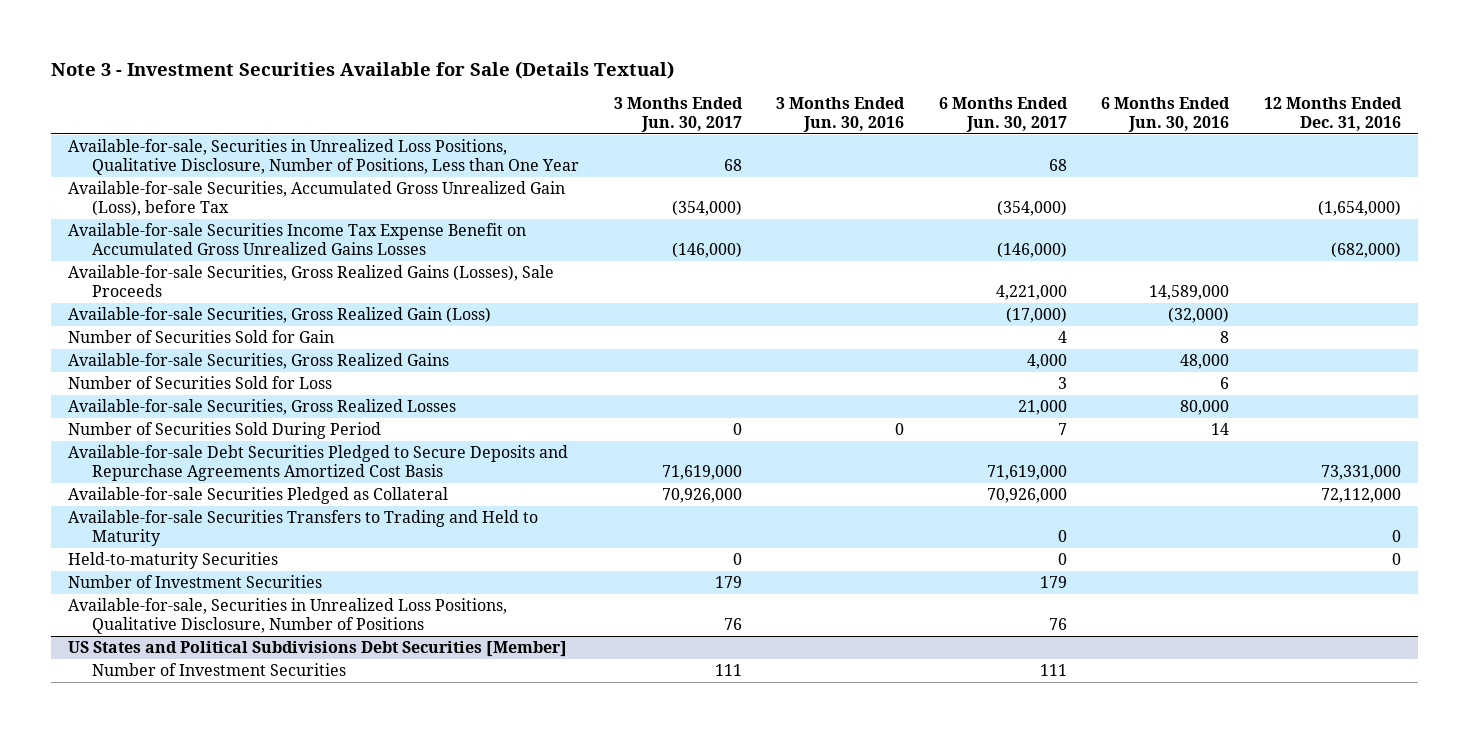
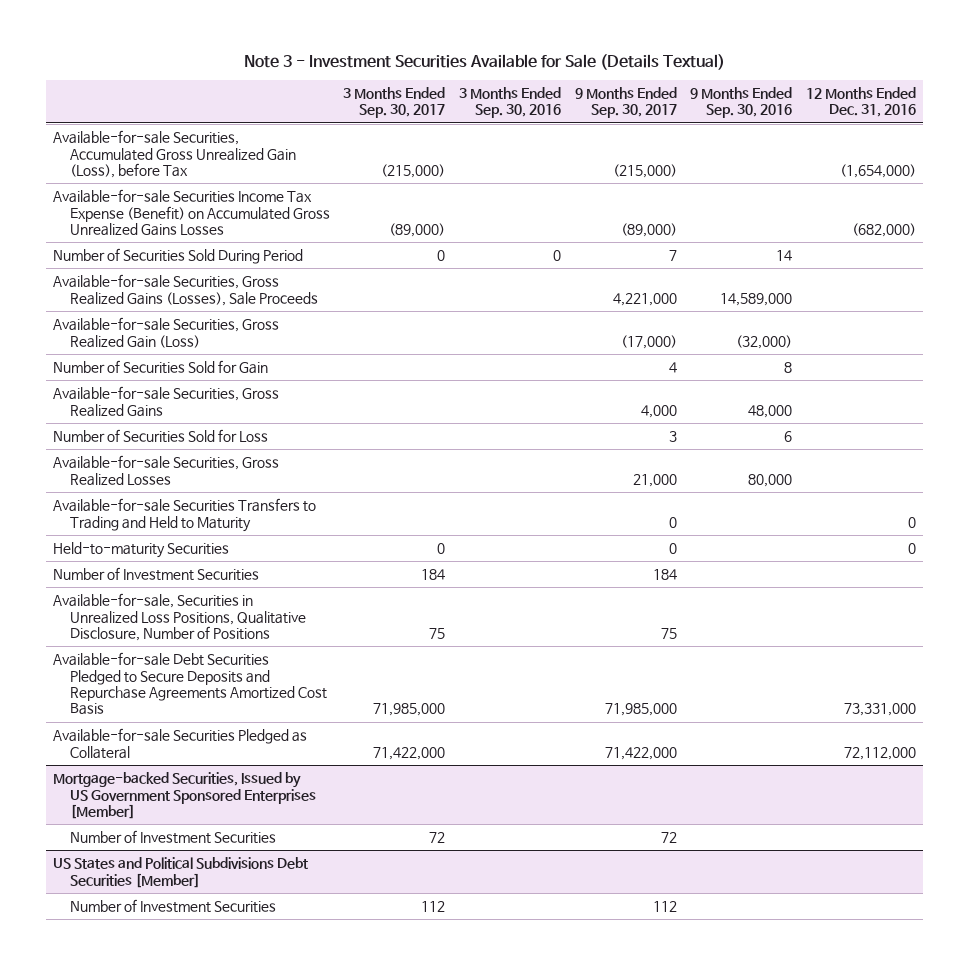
[613,97,743,132] 3 Months Ended Jun. 30, 2017 -> none
[776,97,906,132] 3 Months Ended Jun. 30, 2016 -> none
[938,97,1068,132] 6 Months Ended Jun. 30, 2017 -> none
[1101,97,1231,132] 6 Months Ended Jun. 30, 2016 -> none
none -> [343,86,446,119] 3 Months Ended Sep. 30, 2017
none -> [459,86,562,119] 3 Months Ended Sep. 30, 2016
none -> [574,86,677,119] 9 Months Ended Sep. 30, 2017
none -> [690,86,793,119] 9 Months Ended Sep. 30, 2016
[67,139,580,175] Available-for-sale, Securities in Unrealized Loss Positions, Qualitative Disclosure, Number of Positions, Less than One Year -> none
[67,223,526,255] Available-for-sale Securities Income Tax Expense Benefit on Accumulated Gross Unrealized Gains Losses -> [52,189,330,236] Available-for-sale Securities Income Tax Expense (Benefit) on Accumulated Gross Unrealized Gains Losses
[67,422,381,440] Number of Securities Sold During Period -> [52,248,303,265] Number of Securities Sold During Period
[67,445,568,481] Available-for-sale Debt Securities Pledged to Secure Deposits and Repurchase Agreements Amortized Cost Basis -> [52,652,327,716] Available-for-sale Debt Securities Pledged to Secure Deposits and Repurchase Agreements Amortized Cost Basis
[67,487,448,505] Available-for-sale Securities Pledged as Collateral -> [52,728,307,759] Available-for-sale Securities Pledged as Collateral
none -> [52,772,316,819] Mortgage-backed Securities, Issued by US Government Sponsored Enterprises [Member]
none -> [69,830,276,845] Number of Investment Securities

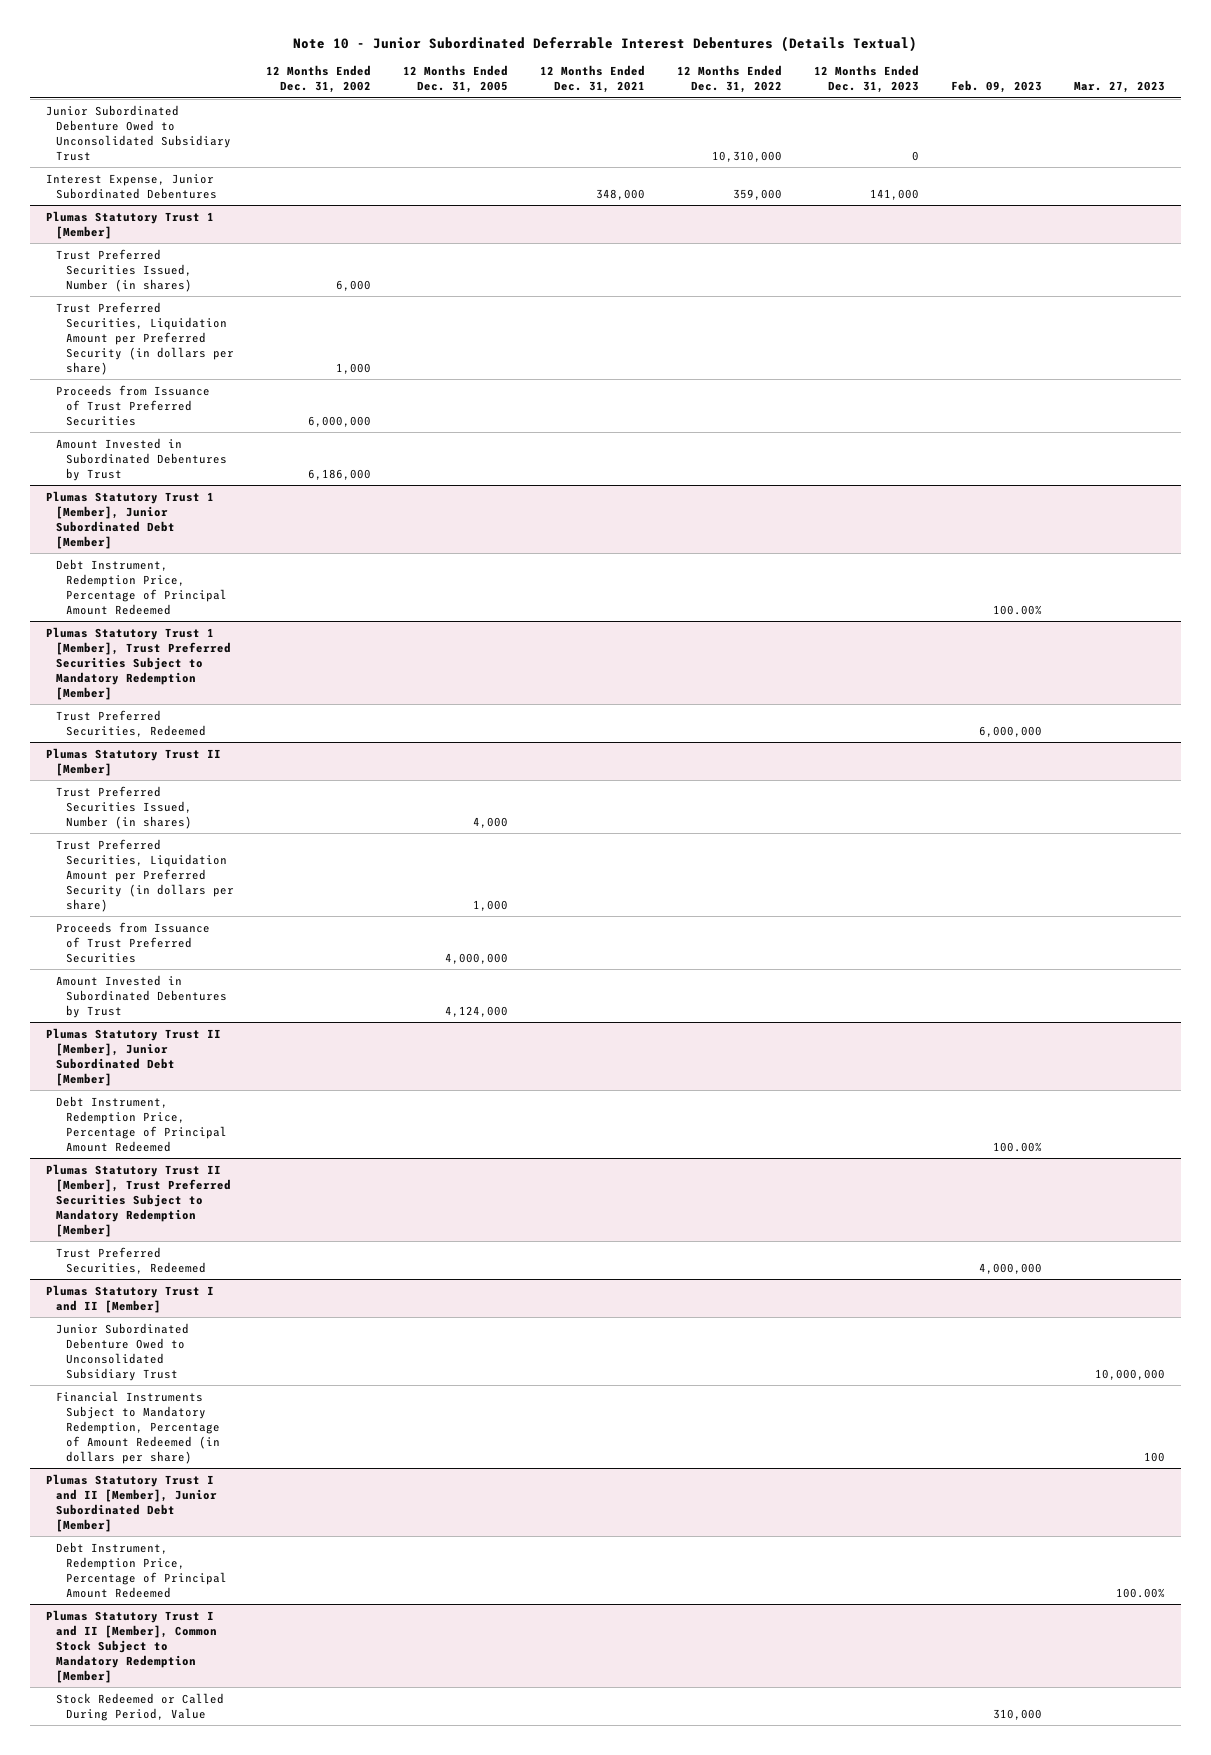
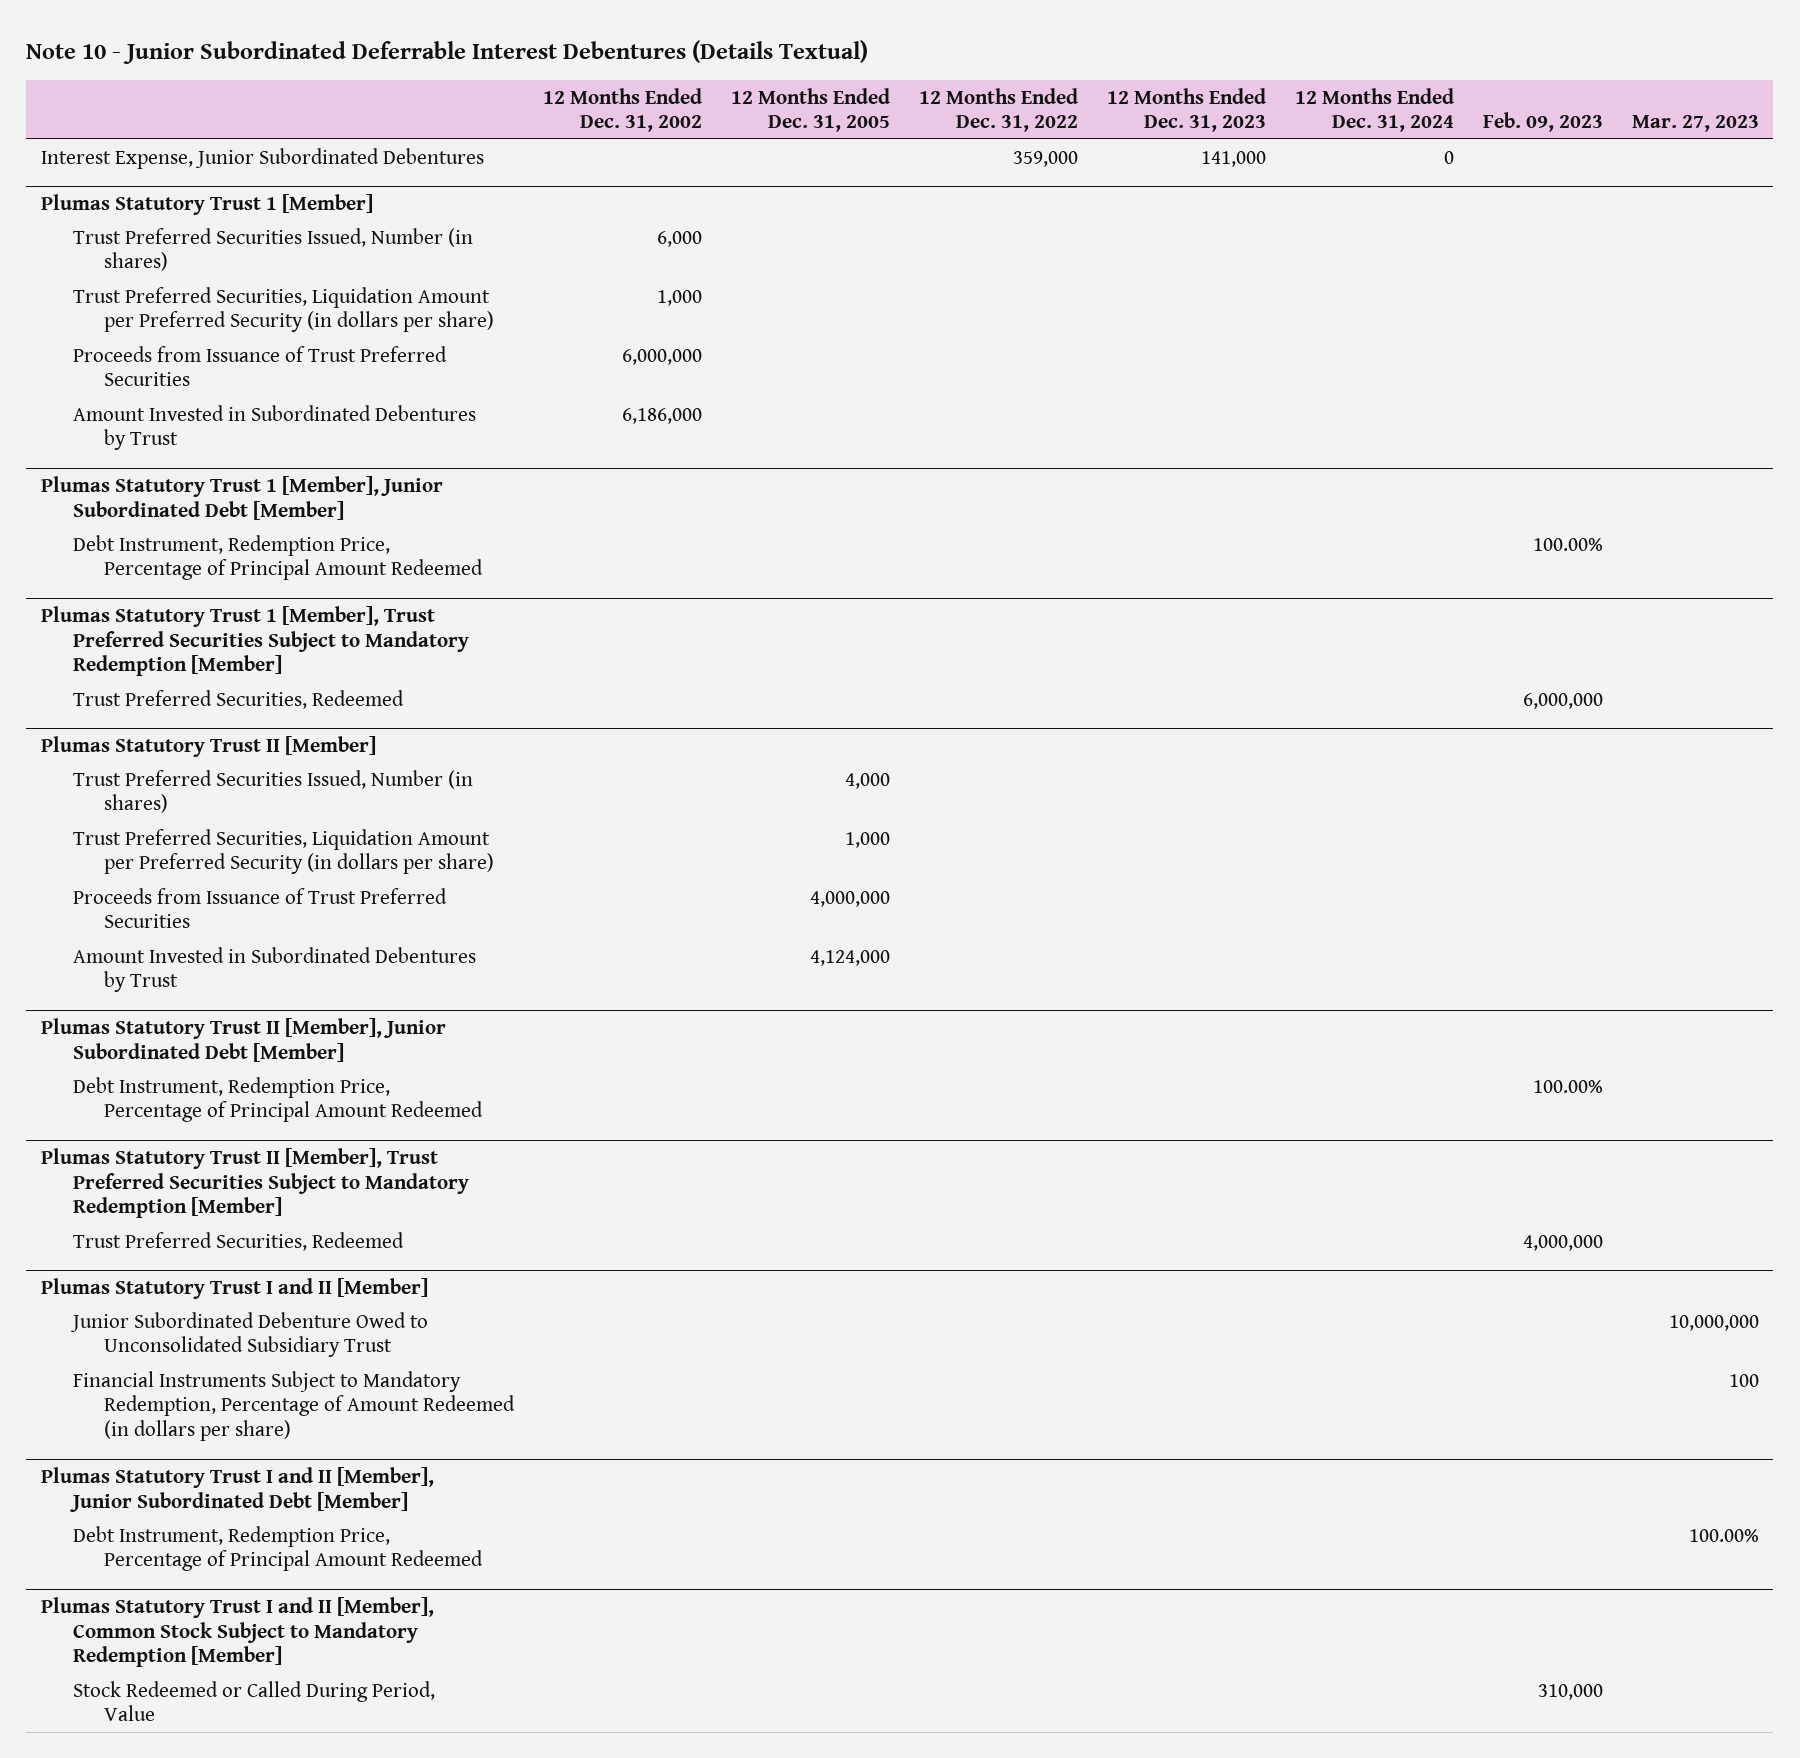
[540,65,646,94] 12 Months Ended Dec. 31, 2021 -> none
none -> [1295,87,1455,133] 12 Months Ended Dec. 31, 2024
[45,104,232,161] Junior Subordinated Debenture Owed to Unconsolidated Subsidiary Trust -> none

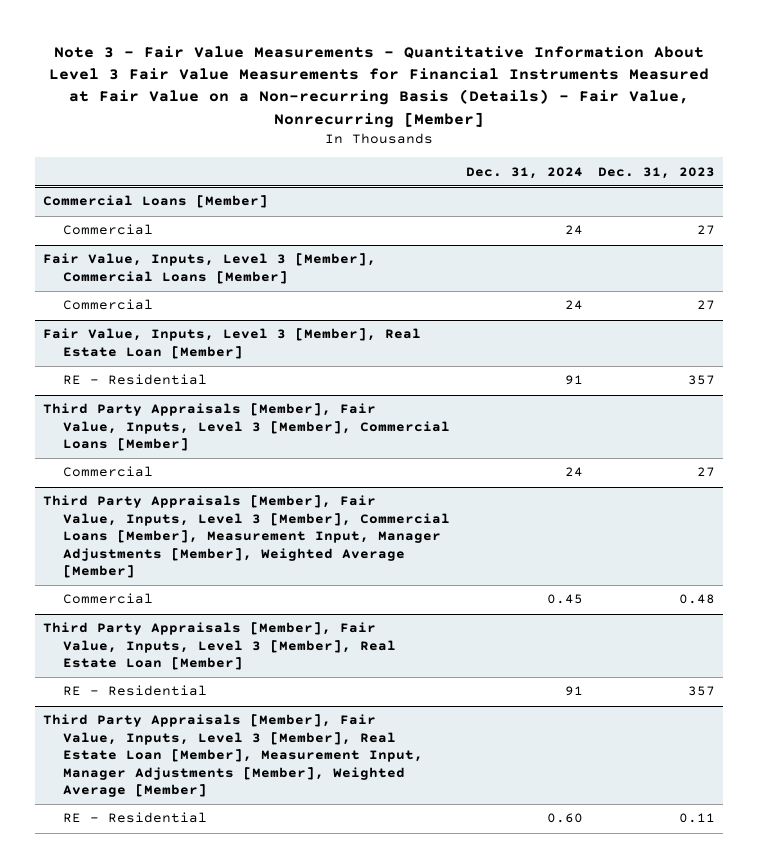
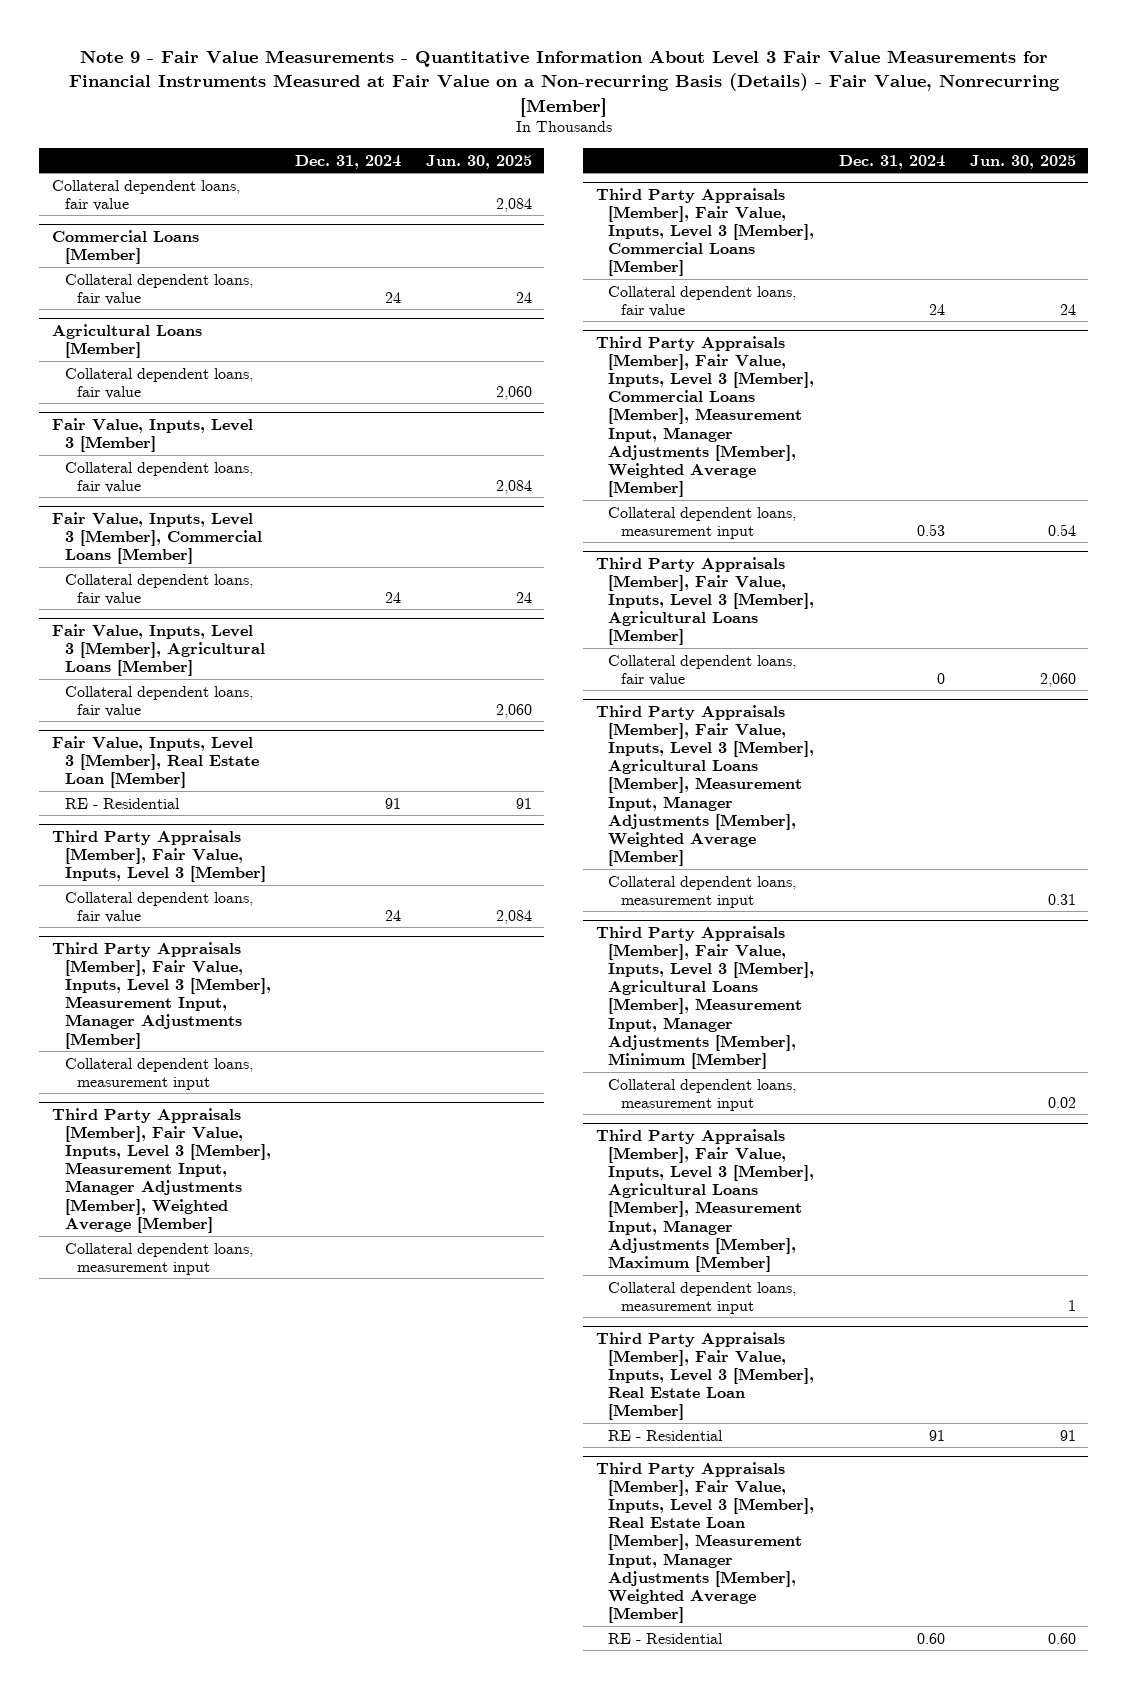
[48,46,709,128] Note 3 - Fair Value Measurements - Quantitative Information About Level 3 Fair Value Measurements for Financial Instruments Measured at Fair Value on a Non-recurring Basis (Details) - Fair Value, Nonrecurring [Member] -> [68,50,1060,117] Note 9 - Fair Value Measurements - Quantitative Information About Level 3 Fair Value Measurements for Financial Instruments Measured at Fair Value on a Non-recurring Basis (Details) - Fair Value, Nonrecurring [Member]
[598,166,716,179] Dec. 31, 2023 -> none
none -> [425,154,532,169] Jun. 30, 2025
none -> [51,179,240,211] Collateral dependent loans, fair value
[63,224,154,236] Commercial -> [64,273,253,305] Collateral dependent loans, fair value
none -> [51,323,202,358] Agricultural Loans [Member]
none -> [64,367,253,399] Collateral dependent loans, fair value
none -> [51,417,253,452] Fair Value, Inputs, Level 3 [Member]
none -> [64,461,253,493] Collateral dependent loans, fair value
[63,299,154,311] Commercial -> [64,573,253,605] Collateral dependent loans, fair value
none -> [51,623,265,676] Fair Value, Inputs, Level 3 [Member], Agricultural Loans [Member]
none -> [64,685,253,717] Collateral dependent loans, fair value
none -> [51,829,266,882] Third Party Appraisals [Member], Fair Value, Inputs, Level 3 [Member]
none -> [64,891,253,923] Collateral dependent loans, fair value
none -> [51,941,271,1049] Third Party Appraisals [Member], Fair Value, Inputs, Level 3 [Member], Measurement Input, Manager Adjustments [Member]
none -> [64,1057,253,1090] Collateral dependent loans, measurement input
none -> [51,1107,271,1233] Third Party Appraisals [Member], Fair Value, Inputs, Level 3 [Member], Measurement Input, Manager Adjustments [Member], Weighted Average [Member]
none -> [64,1242,253,1275] Collateral dependent loans, measurement input
[63,466,154,478] Commercial -> [608,285,797,317] Collateral dependent loans, fair value
[63,593,154,605] Commercial -> none
none -> [608,506,797,539] Collateral dependent loans, measurement input
none -> [595,556,815,646] Third Party Appraisals [Member], Fair Value, Inputs, Level 3 [Member], Agricultural Loans [Member]
none -> [608,654,797,686] Collateral dependent loans, fair value
none -> [595,704,815,867] Third Party Appraisals [Member], Fair Value, Inputs, Level 3 [Member], Agricultural Loans [Member], Measurement Input, Manager Adjustments [Member], Weighted Average [Member]
none -> [608,875,797,908] Collateral dependent loans, measurement input
none -> [595,925,815,1069] Third Party Appraisals [Member], Fair Value, Inputs, Level 3 [Member], Agricultural Loans [Member], Measurement Input, Manager Adjustments [Member], Minimum [Member]
none -> [608,1078,797,1111] Collateral dependent loans, measurement input
none -> [595,1128,815,1272] Third Party Appraisals [Member], Fair Value, Inputs, Level 3 [Member], Agricultural Loans [Member], Measurement Input, Manager Adjustments [Member], Maximum [Member]
none -> [608,1281,797,1314] Collateral dependent loans, measurement input

